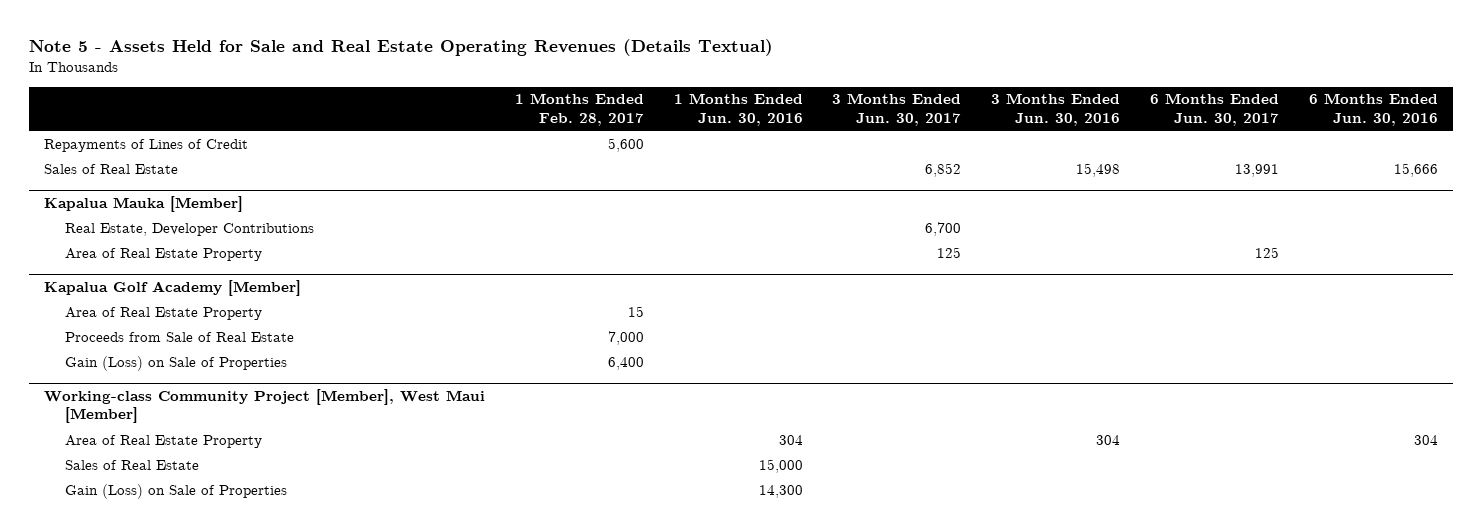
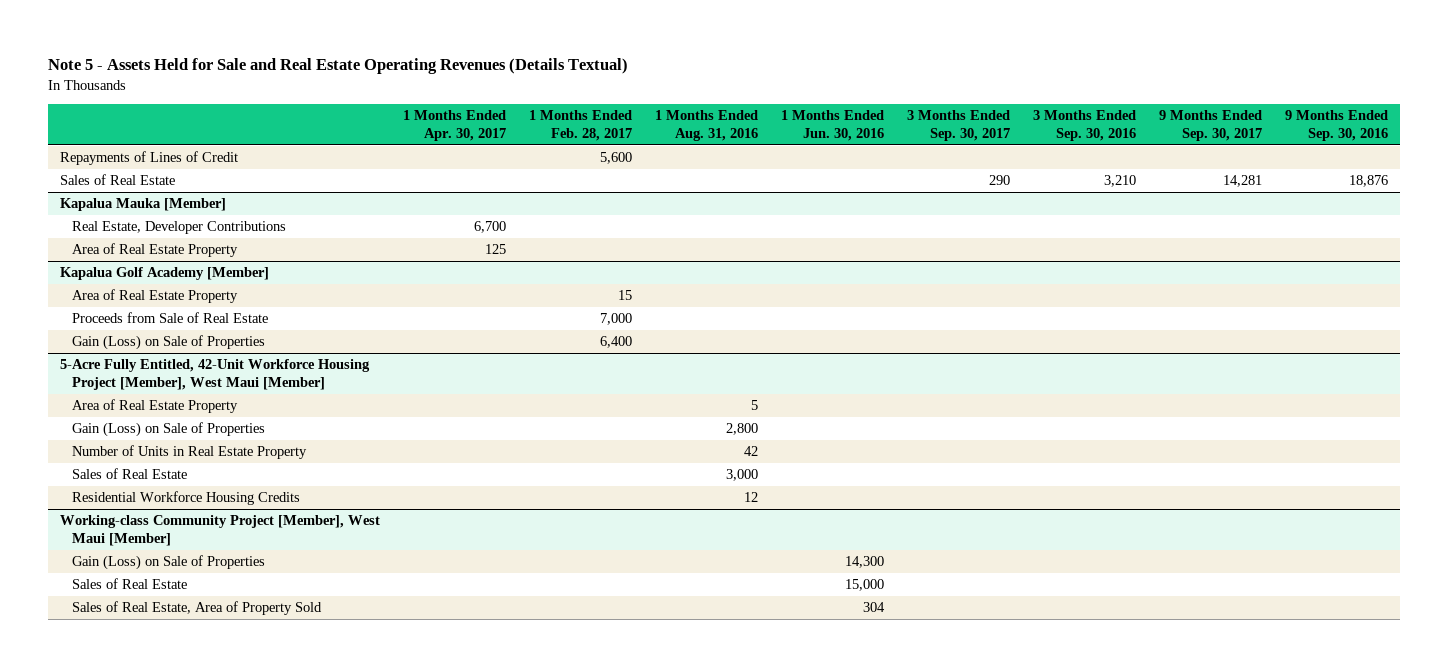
[832,93,962,126] 3 Months Ended Jun. 30, 2017 -> none
[991,93,1121,126] 3 Months Ended Jun. 30, 2016 -> none
[1150,93,1280,126] 6 Months Ended Jun. 30, 2017 -> none
[1309,93,1439,126] 6 Months Ended Jun. 30, 2016 -> none
none -> [402,110,506,142] 1 Months Ended Apr. 30, 2017
none -> [654,110,758,142] 1 Months Ended Aug. 31, 2016
none -> [907,110,1011,142] 3 Months Ended Sep. 30, 2017
none -> [1033,110,1137,142] 3 Months Ended Sep. 30, 2016
none -> [1159,110,1263,142] 9 Months Ended Sep. 30, 2017
none -> [1285,110,1389,142] 9 Months Ended Sep. 30, 2016
none -> [59,358,370,390] 5-Acre Fully Entitled, 42-Unit Workforce Housing Project [Member], West Maui [Member]
none -> [72,398,239,413] Area of Real Estate Property
none -> [72,421,266,437] Gain (Loss) on Sale of Properties
none -> [72,444,308,459] Number of Units in Real Estate Property
none -> [72,467,188,479] Sales of Real Estate
none -> [72,490,301,505] Residential Workforce Housing Credits
[65,434,263,448] Area of Real Estate Property -> none
[65,459,200,470] Sales of Real Estate -> [72,577,188,589] Sales of Real Estate
none -> [72,600,323,615] Sales of Real Estate, Area of Property Sold

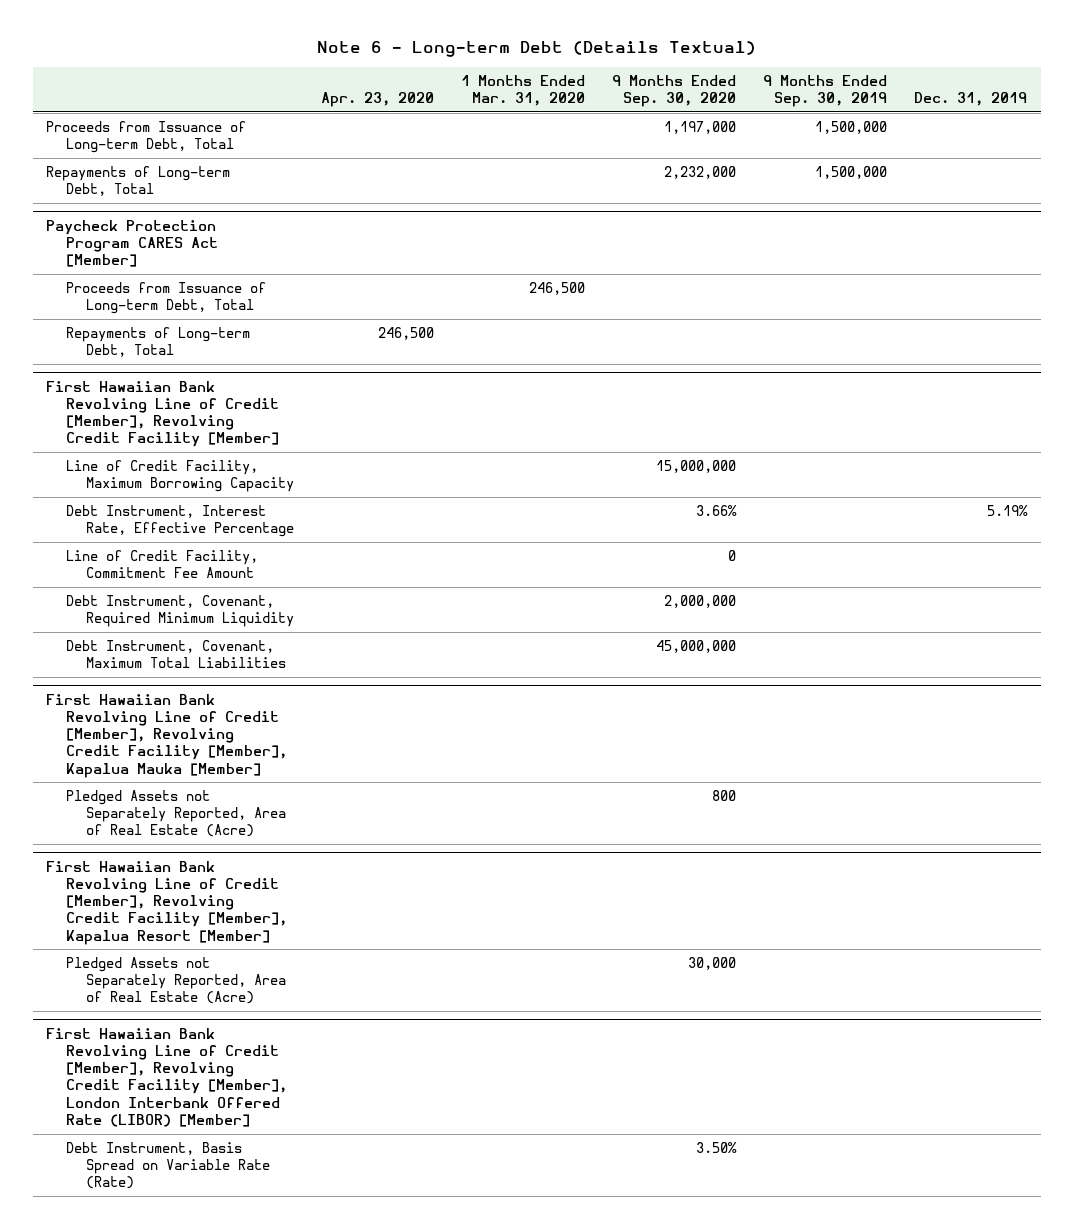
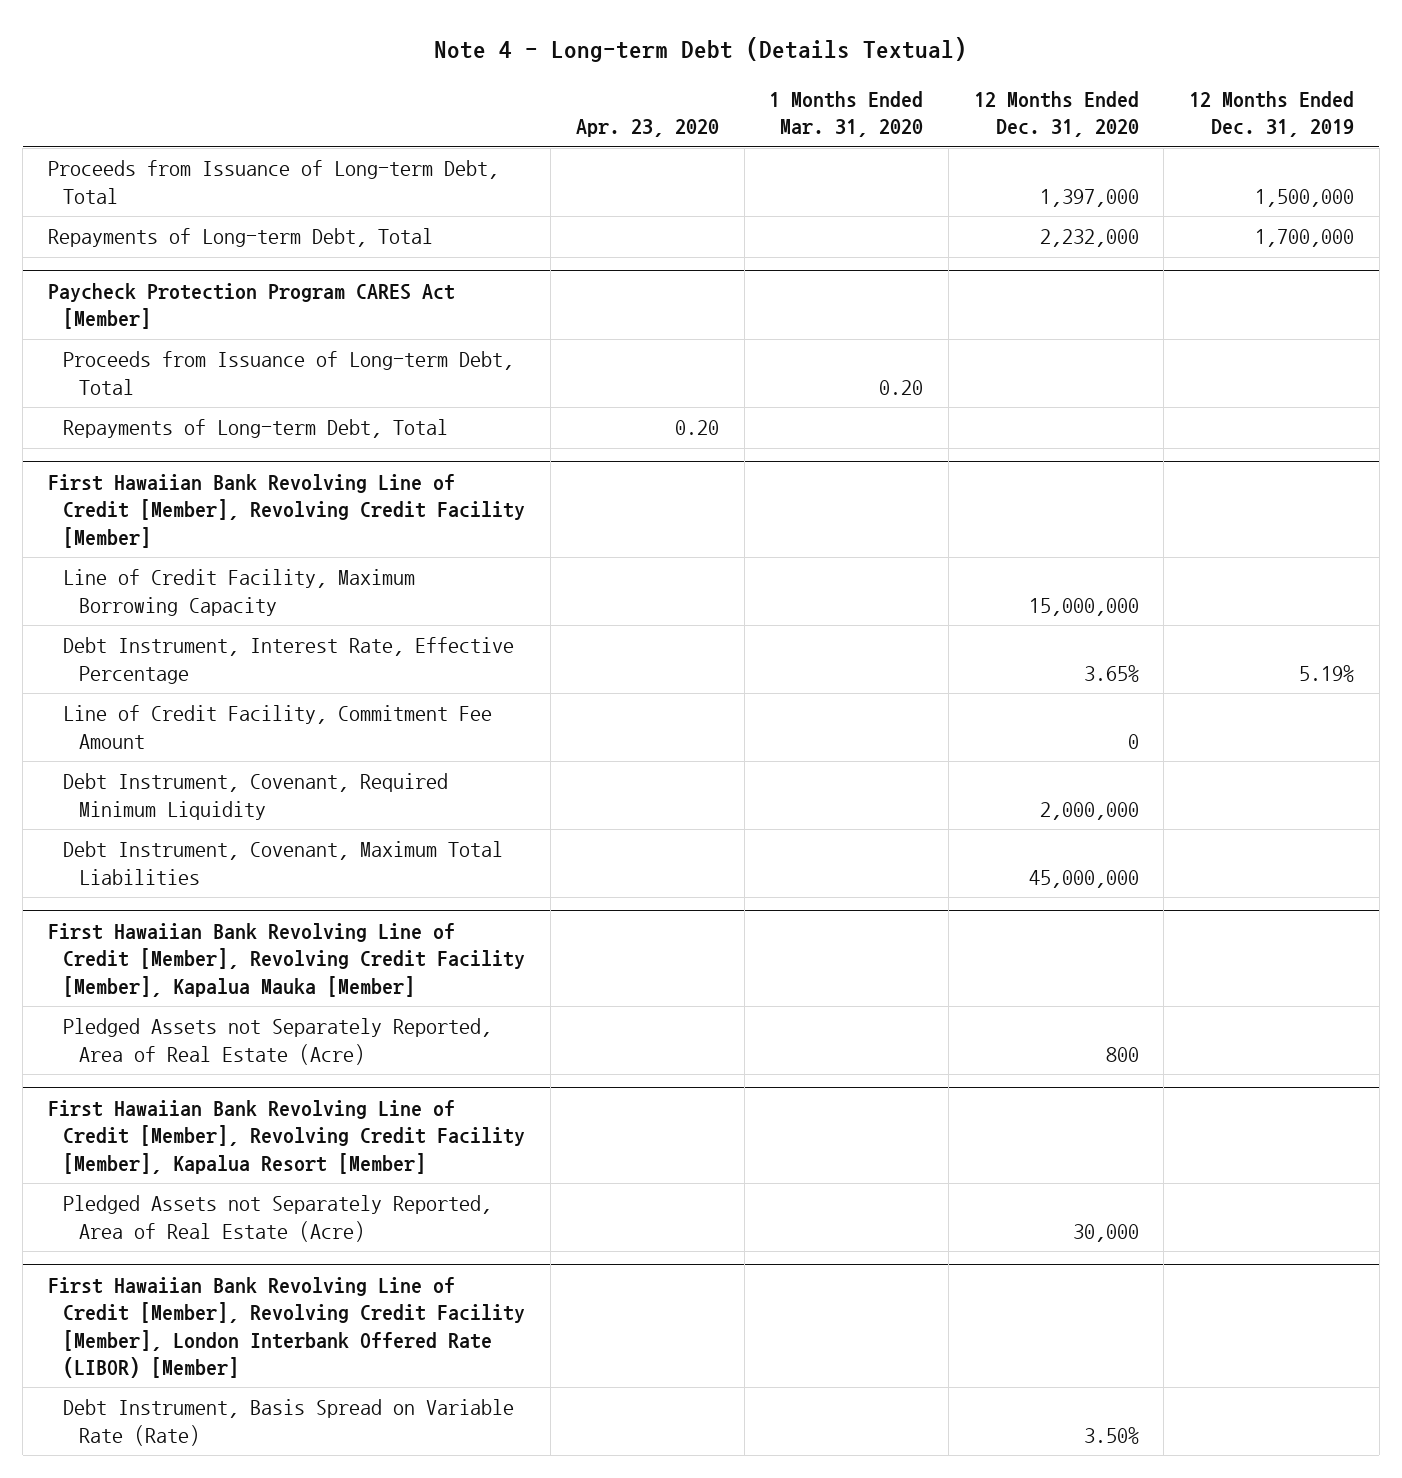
[316,41,756,58] Note 6 - Long-term Debt (Details Textual) -> [434,36,968,62] Note 4 - Long-term Debt (Details Textual)
[611,74,736,107] 9 Months Ended Sep. 30, 2020 -> none
[762,74,887,107] 9 Months Ended Sep. 30, 2019 -> none
[914,91,1028,106] Dec. 31, 2019 -> none
none -> [973,90,1139,138] 12 Months Ended Dec. 31, 2020
none -> [1189,90,1355,138] 12 Months Ended Dec. 31, 2019
[528,281,585,295] 246,500 -> [879,379,924,395] 0.20
[377,326,434,340] 246,500 -> [674,420,719,436] 0.20

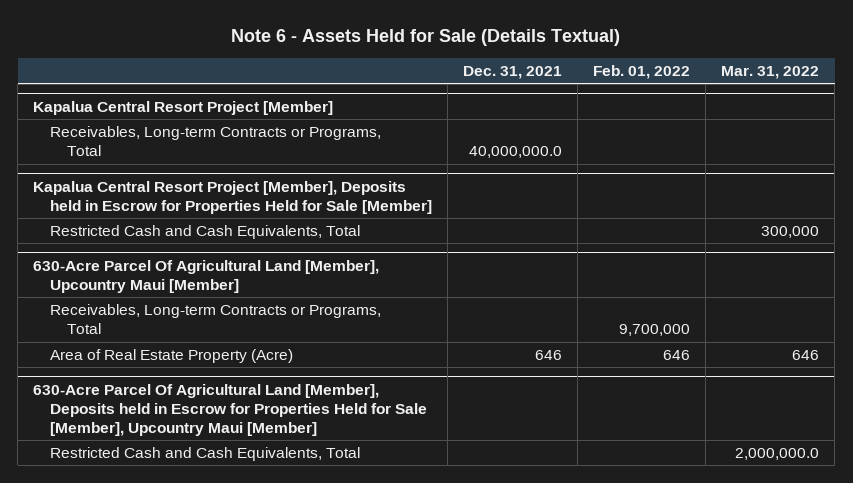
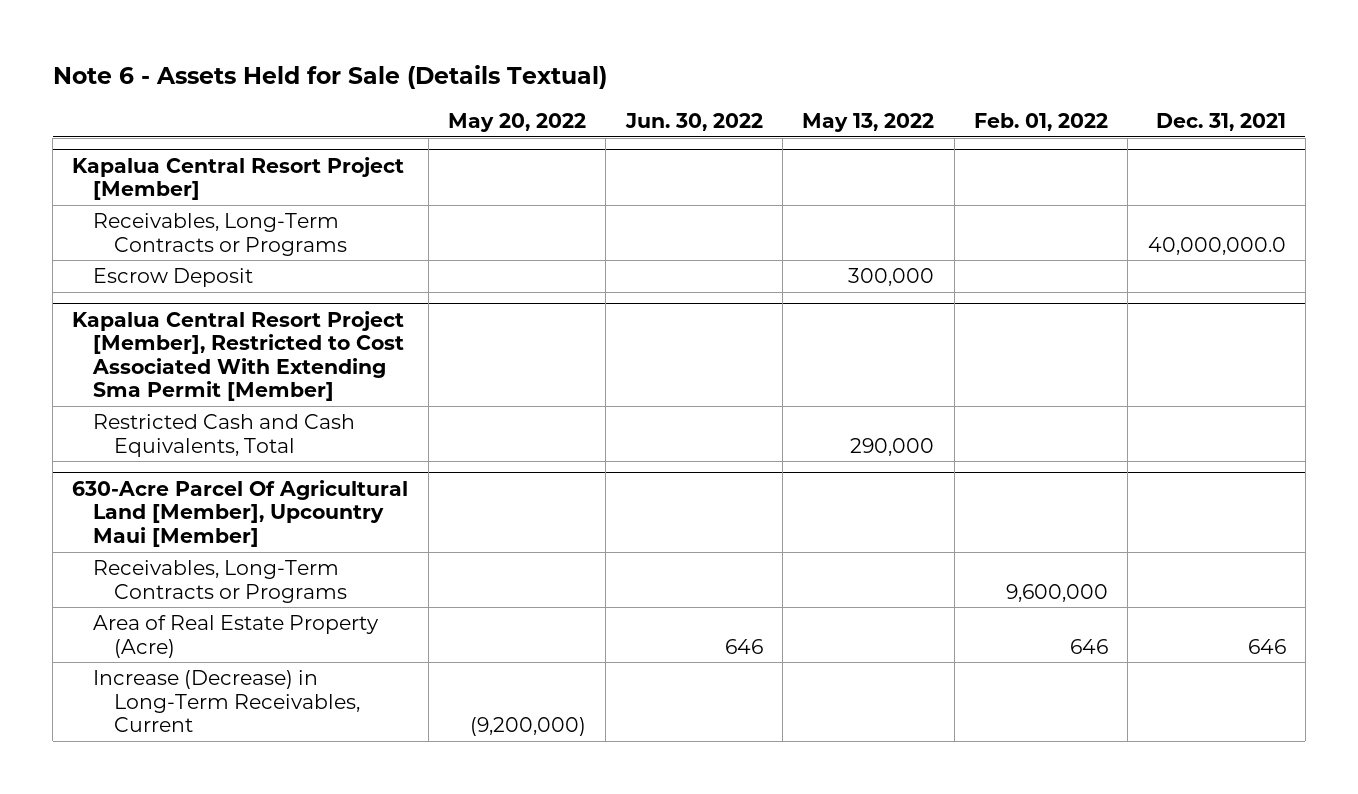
[721,65,820,79] Mar. 31, 2022 -> none
none -> [448,112,587,132] May 20, 2022
none -> [624,112,763,131] Jun. 30, 2022
none -> [802,112,935,132] May 13, 2022
[33,180,433,214] Kapalua Central Resort Project [Member], Deposits held in Escrow for Properties Held for Sale [Member] -> none
[50,225,361,240] Restricted Cash and Cash Equivalents, Total -> none
[50,126,382,157] Receivables, Long-term Contracts or Programs, Total -> [93,213,347,256] Receivables, Long-Term Contracts or Programs
none -> [93,268,254,288] Escrow Deposit
none -> [72,310,405,402] Kapalua Central Resort Project [Member], Restricted to Cost Associated With Extending Sma Permit [Member]
none -> [93,414,356,457] Restricted Cash and Cash Equivalents, Total
[50,304,382,335] Receivables, Long-term Contracts or Programs, Total -> [93,560,347,603] Receivables, Long-Term Contracts or Programs
[619,324,691,337] 9,700,000 -> [1005,583,1108,602] 9,600,000
[33,383,428,437] 630-Acre Parcel Of Agricultural Land [Member], Deposits held in Escrow for Properties Held for Sale [Member], Upcountry Maui [Member] -> none
[50,447,361,462] Restricted Cash and Cash Equivalents, Total -> none
none -> [93,670,360,733] Increase (Decrease) in Long-Term Receivables, Current

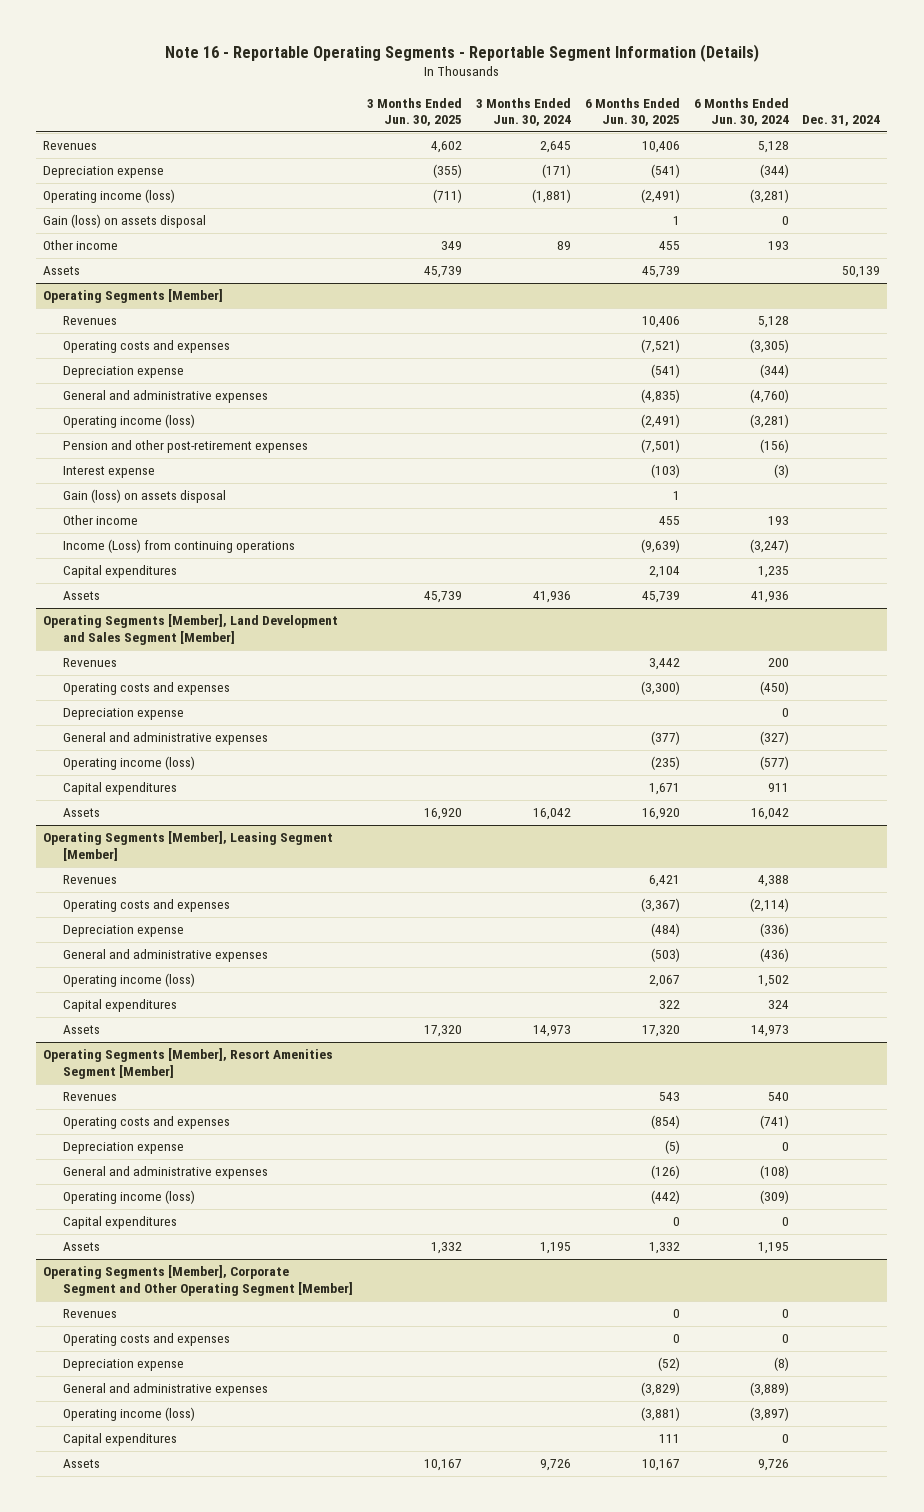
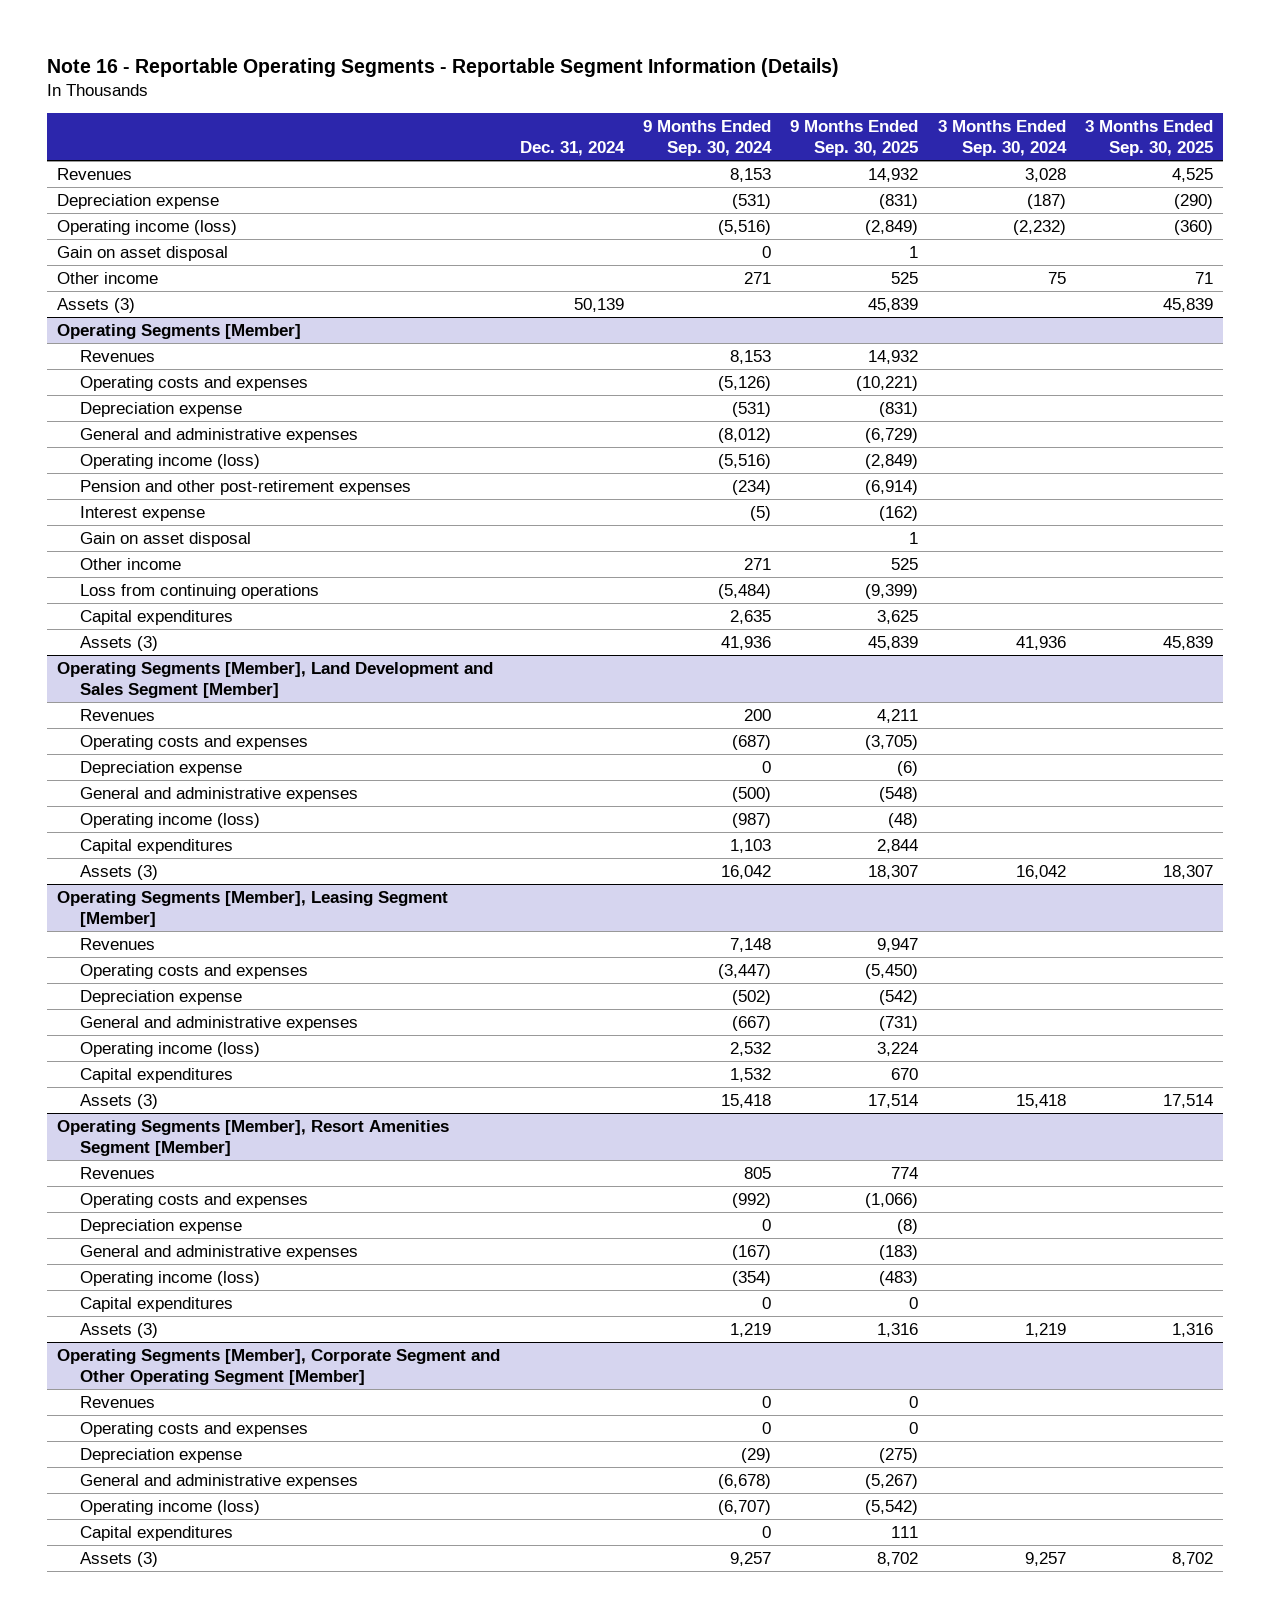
[366,97,462,127] 3 Months Ended Jun. 30, 2025 -> none
[475,97,571,127] 3 Months Ended Jun. 30, 2024 -> none
[584,97,680,127] 6 Months Ended Jun. 30, 2025 -> none
[693,97,789,127] 6 Months Ended Jun. 30, 2024 -> none
none -> [642,119,772,157] 9 Months Ended Sep. 30, 2024
none -> [790,119,919,157] 9 Months Ended Sep. 30, 2025
none -> [937,119,1067,157] 3 Months Ended Sep. 30, 2024
none -> [1085,119,1214,157] 3 Months Ended Sep. 30, 2025
[43,214,207,229] Gain (loss) on assets disposal -> [57,245,229,261] Gain on asset disposal
[43,266,81,276] Assets -> [57,297,136,313] Assets (3)
[63,489,227,504] Gain (loss) on assets disposal -> [79,531,251,547] Gain on asset disposal
[63,539,296,554] Income (Loss) from continuing operations -> [79,583,319,599] Loss from continuing operations
[63,591,101,601] Assets -> [79,635,158,651] Assets (3)
[63,808,101,818] Assets -> [79,864,158,880] Assets (3)
[63,1025,101,1035] Assets -> [79,1093,158,1109] Assets (3)
[63,1242,101,1252] Assets -> [79,1322,158,1338] Assets (3)
[63,1459,101,1469] Assets -> [79,1551,158,1567] Assets (3)

